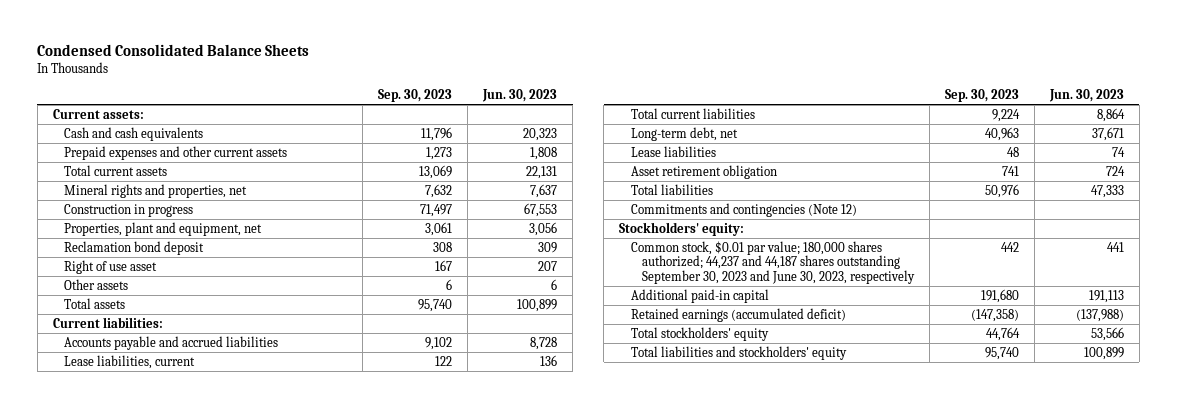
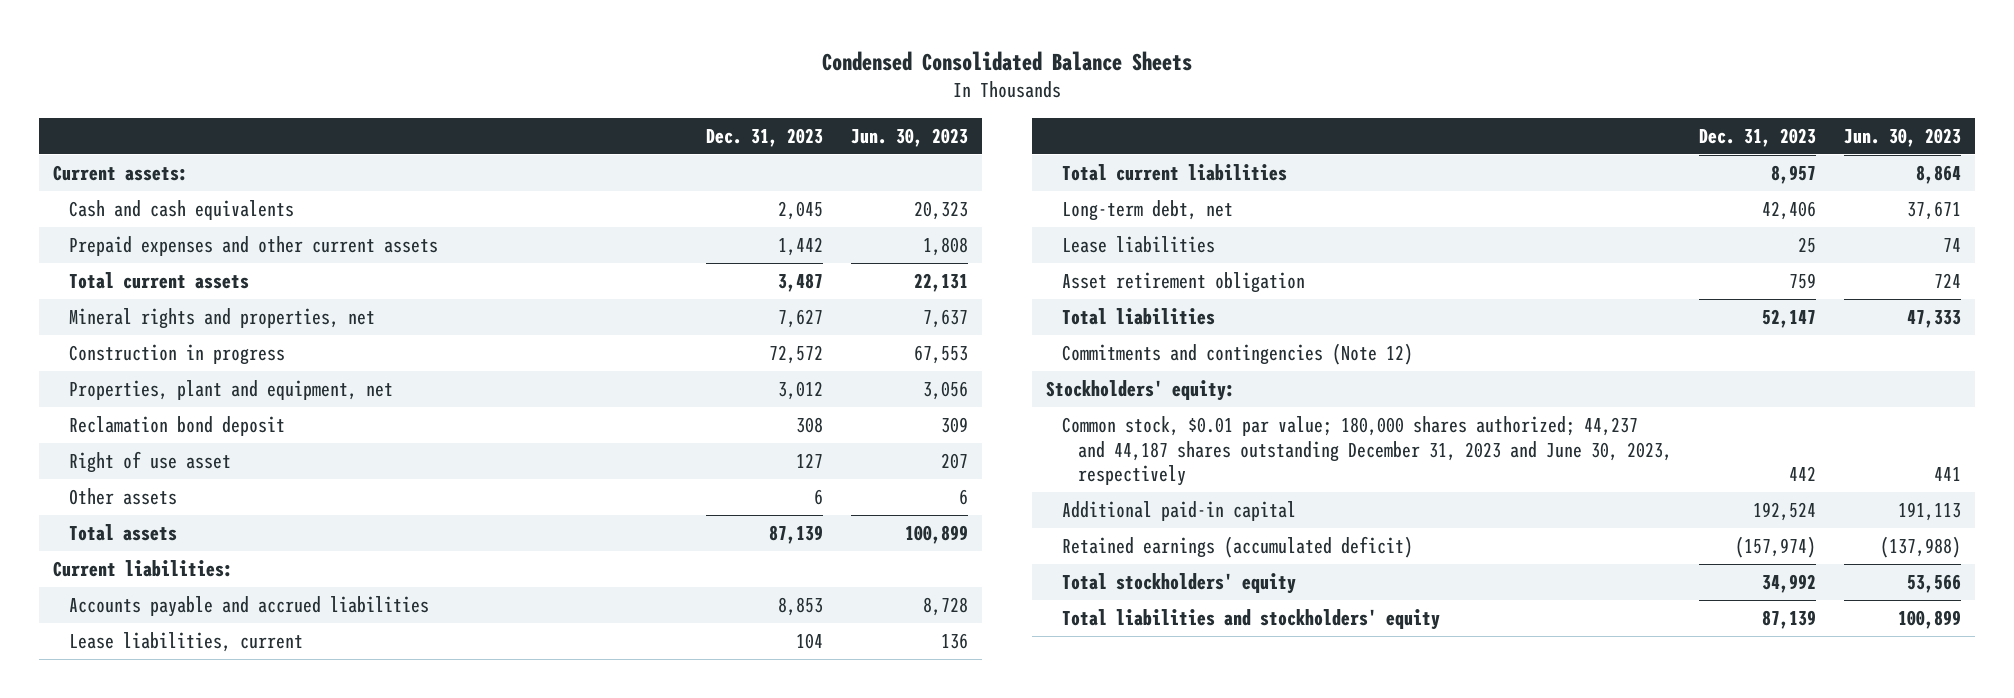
[378,89,453,103] Sep. 30, 2023 -> none
none -> [706,127,824,147] Dec. 31, 2023
[630,240,916,285] Common stock, $0.01 par value; 180,000 shares authorized; 44,237 and 44,187 shares outstanding September 30, 2023 and June 30, 2023, respectively -> [1061,416,1672,487] Common stock, $0.01 par value; 180,000 shares authorized; 44,237 and 44,187 shares outstanding December 31, 2023 and June 30, 2023, respectively

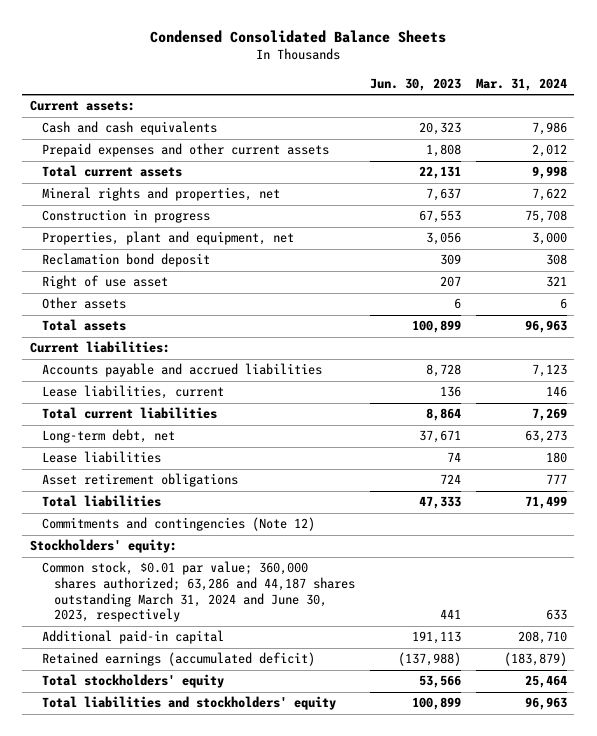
[706,127,824,147] Dec. 31, 2023 -> none
none -> [475,77,567,91] Mar. 31, 2024
[1061,272,1305,294] Asset retirement obligation -> [41,473,238,488] Asset retirement obligations
[1061,416,1672,487] Common stock, $0.01 par value; 180,000 shares authorized; 44,237 and 44,187 shares outstanding December 31, 2023 and June 30, 2023, respectively -> [41,561,355,623] Common stock, $0.01 par value; 360,000 shares authorized; 63,286 and 44,187 shares outstanding March 31, 2024 and June 30, 2023, respectively

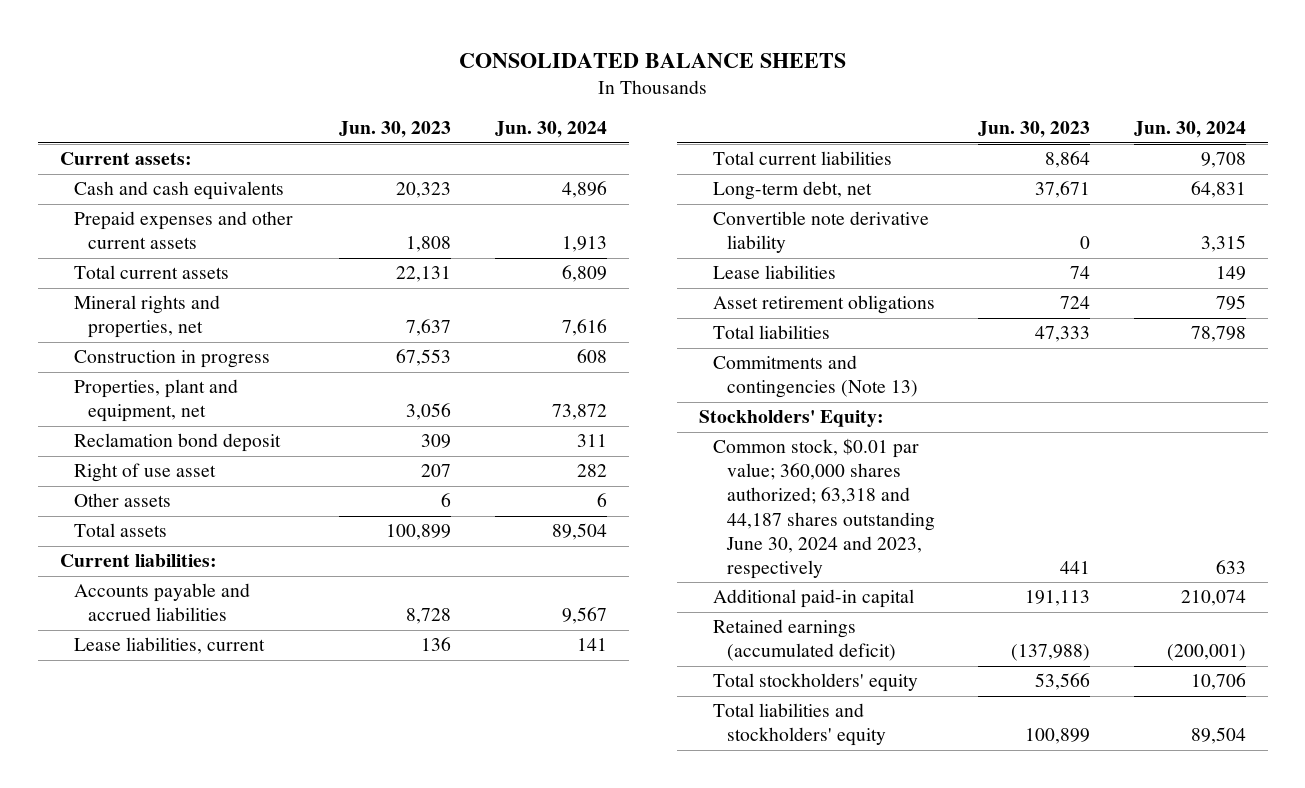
[150,30,447,44] Condensed Consolidated Balance Sheets -> [458,52,846,68] CONSOLIDATED BALANCE SHEETS
[475,77,567,91] Mar. 31, 2024 -> none
none -> [494,121,607,139] Jun. 30, 2024
none -> [712,211,929,254] Convertible note derivative liability
[41,517,315,532] Commitments and contingencies (Note 12) -> [712,355,918,399] Commitments and contingencies (Note 13)
[29,539,177,554] Stockholders' equity: -> [698,410,884,428] Stockholders' Equity:
[41,561,355,623] Common stock, $0.01 par value; 360,000 shares authorized; 63,286 and 44,187 shares outstanding March 31, 2024 and June 30, 2023, respectively -> [712,438,935,579] Common stock, $0.01 par value; 360,000 shares authorized; 63,318 and 44,187 shares outstanding June 30, 2024 and 2023, respectively

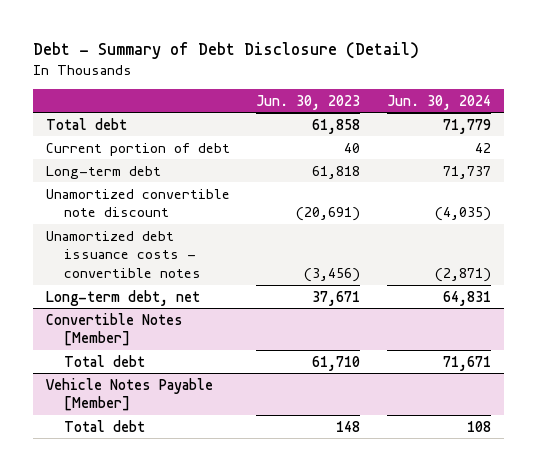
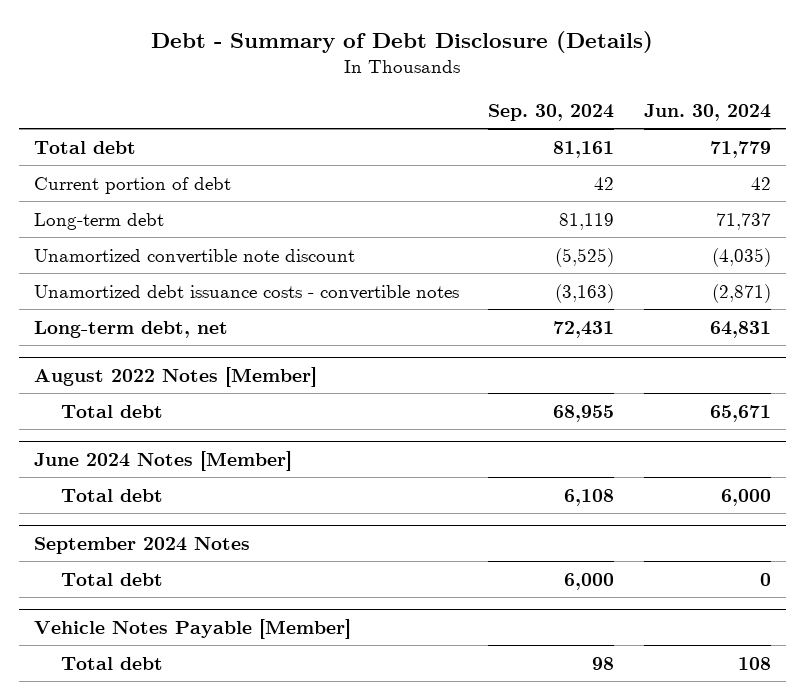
[32,42,419,60] Debt - Summary of Debt Disclosure (Detail) -> [151,30,654,53] Debt - Summary of Debt Disclosure (Details)
[256,94,361,110] Jun. 30, 2023 -> none
none -> [488,103,615,121] Sep. 30, 2024
[45,312,183,347] Convertible Notes [Member] -> none
none -> [33,366,317,387] August 2022 Notes [Member]
[443,355,492,371] 71,671 -> [709,404,771,422] 65,671
none -> [33,450,292,471] June 2024 Notes [Member]
none -> [61,488,164,502] Total debt
none -> [33,536,250,554] September 2024 Notes
none -> [61,572,164,586] Total debt

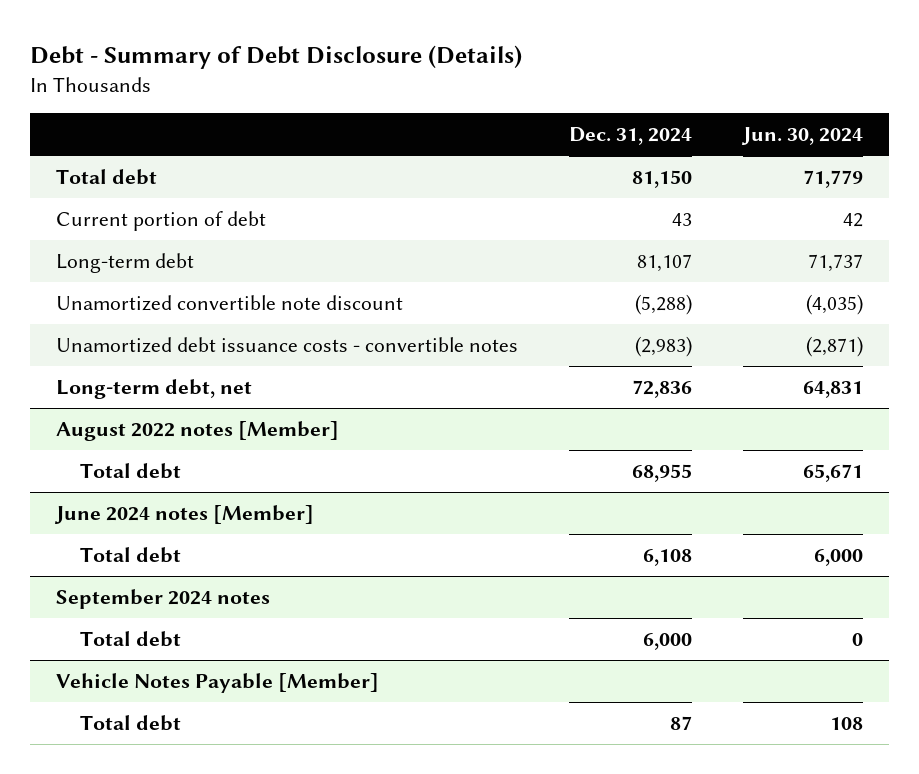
[488,103,615,121] Sep. 30, 2024 -> none
none -> [568,127,692,146] Dec. 31, 2024
[33,366,317,387] August 2022 Notes [Member] -> [55,420,339,441] August 2022 notes [Member]
[33,450,292,471] June 2024 Notes [Member] -> [53,504,314,524] June 2024 notes [Member]
[33,536,250,554] September 2024 Notes -> [55,588,270,609] September 2024 notes

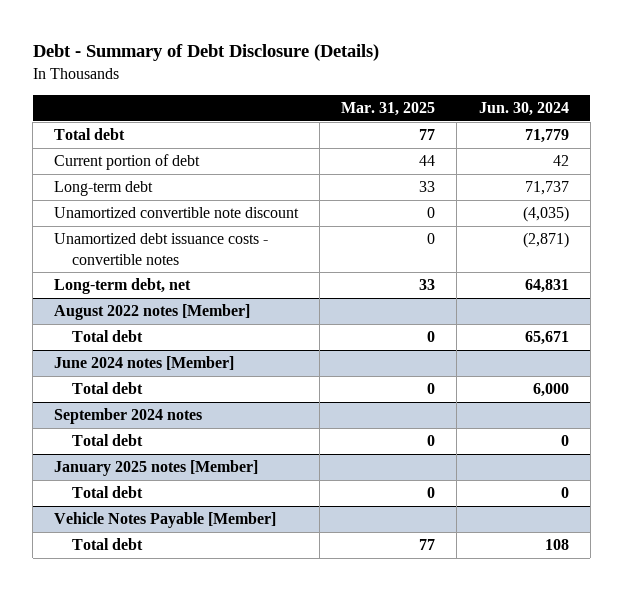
[568,127,692,146] Dec. 31, 2024 -> none
none -> [341,102,436,117] Mar. 31, 2025
none -> [54,459,259,476] January 2025 notes [Member]
none -> [72,485,144,498] Total debt

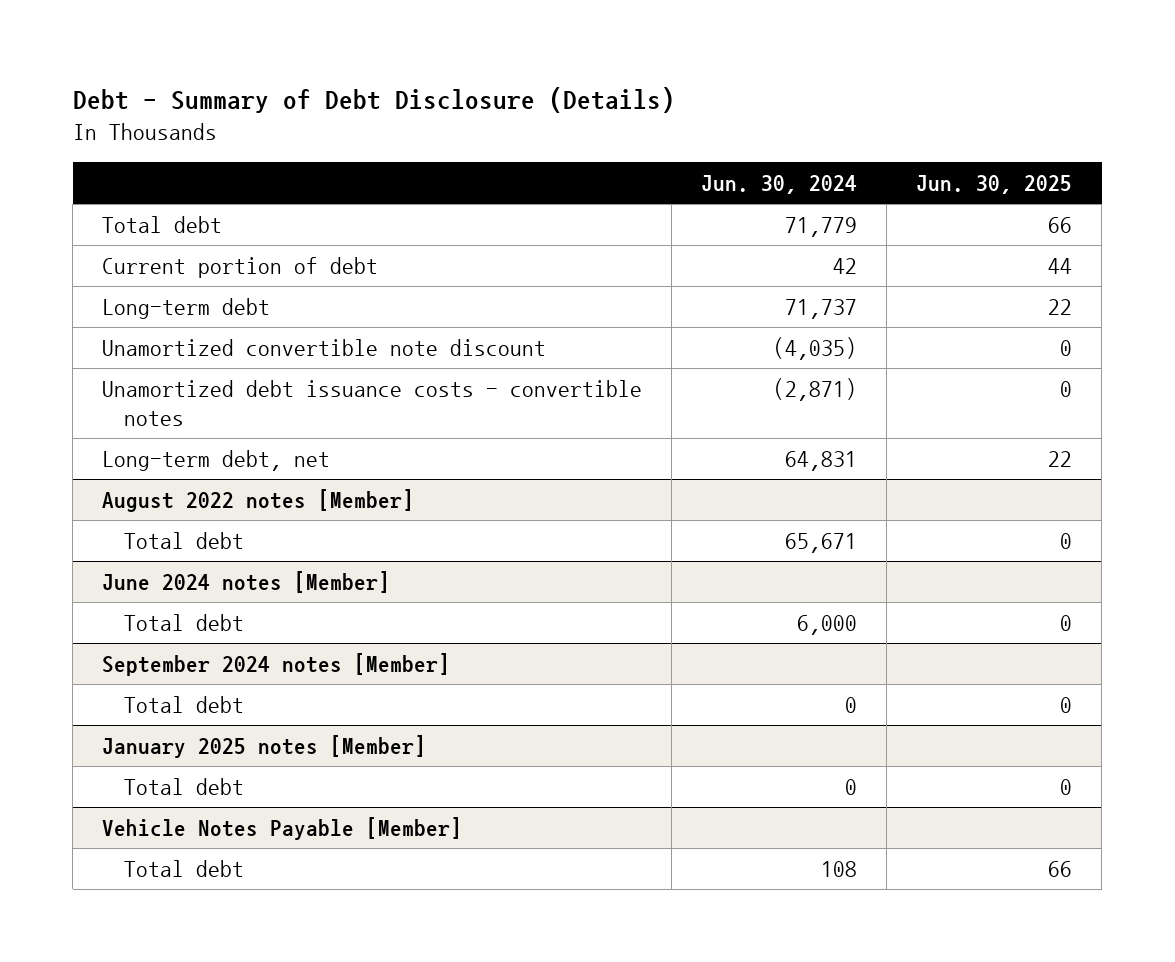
[341,102,436,117] Mar. 31, 2025 -> none
none -> [916,175,1073,195] Jun. 30, 2025
[54,407,203,424] September 2024 notes -> [102,652,451,676] September 2024 notes [Member]

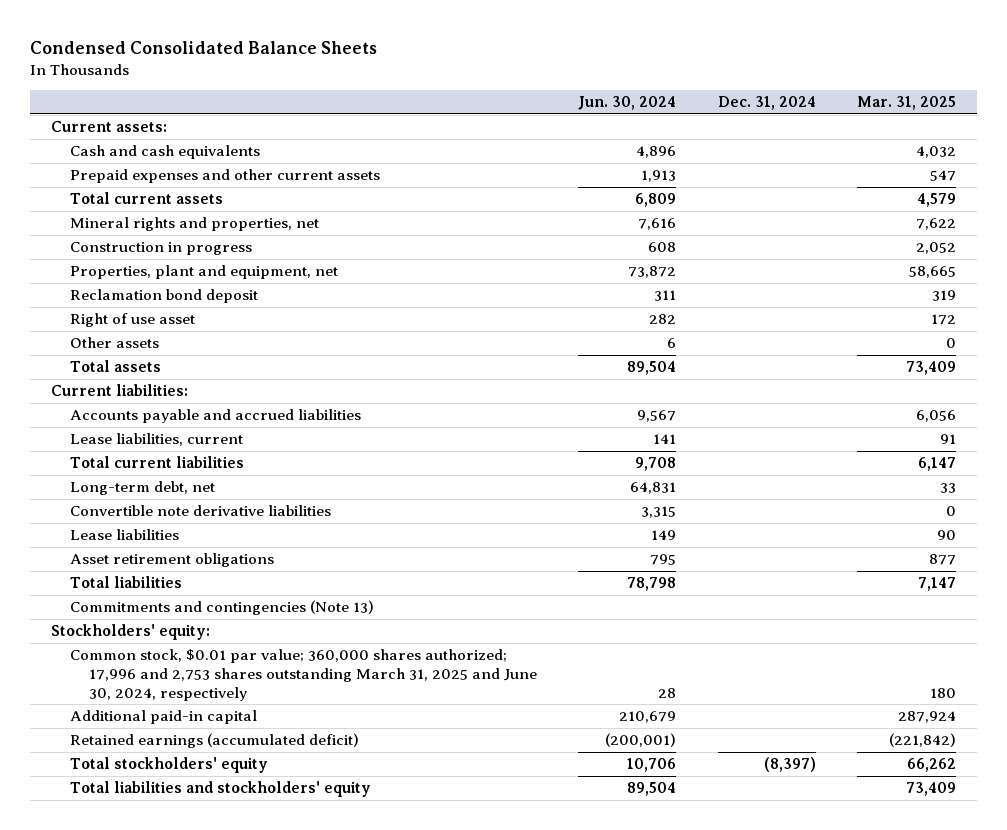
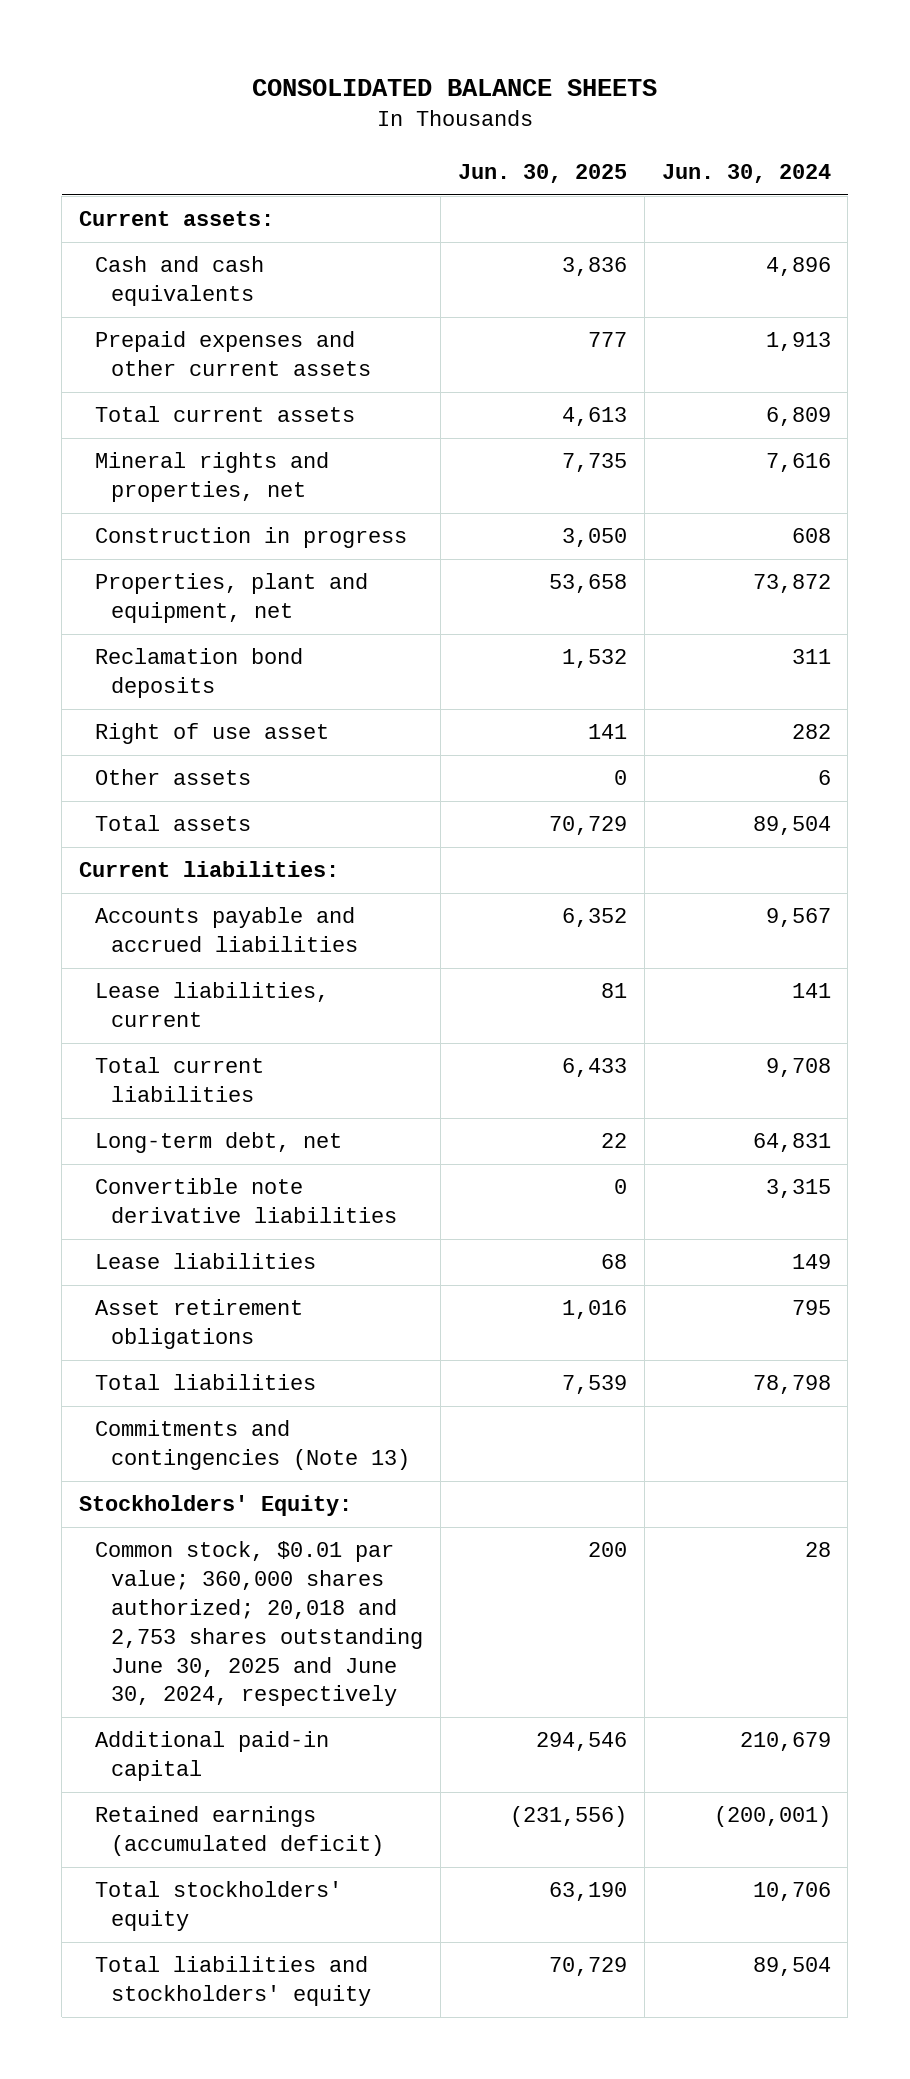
[30,41,378,55] Condensed Consolidated Balance Sheets -> [251,79,657,97] CONSOLIDATED BALANCE SHEETS
[717,96,816,111] Dec. 31, 2024 -> none
[857,96,957,111] Mar. 31, 2025 -> none
none -> [458,163,628,183] Jun. 30, 2025
[69,289,258,304] Reclamation bond deposit -> [95,648,304,699] Reclamation bond deposits
[50,624,210,641] Stockholders' equity: -> [79,1495,353,1517] Stockholders' Equity:
[69,649,537,701] Common stock, $0.01 par value; 360,000 shares authorized; 17,996 and 2,753 shares outstanding March 31, 2025 and June 30, 2024, respectively -> [95,1541,424,1707] Common stock, $0.01 par value; 360,000 shares authorized; 20,018 and 2,753 shares outstanding June 30, 2025 and June 30, 2024, respectively

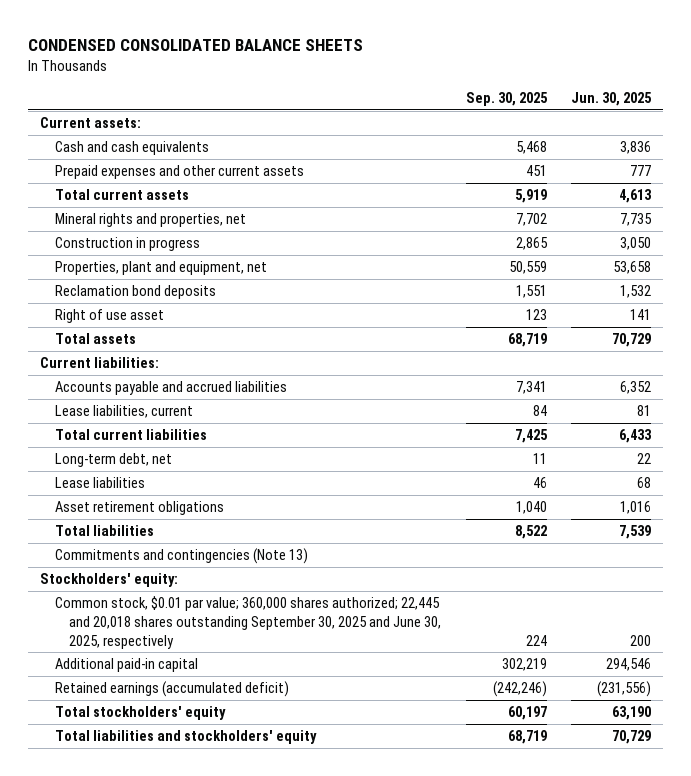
[251,79,657,97] CONSOLIDATED BALANCE SHEETS -> [28,38,364,51] CONDENSED CONSOLIDATED BALANCE SHEETS
[661,163,831,183] Jun. 30, 2024 -> none
none -> [465,91,548,106] Sep. 30, 2025
[95,769,252,786] Other assets -> none
[95,1178,398,1224] Convertible note derivative liabilities -> none
[79,1495,353,1517] Stockholders' Equity: -> [40,573,179,588] Stockholders' equity:
[95,1541,424,1707] Common stock, $0.01 par value; 360,000 shares authorized; 20,018 and 2,753 shares outstanding June 30, 2025 and June 30, 2024, respectively -> [54,596,442,649] Common stock, $0.01 par value; 360,000 shares authorized; 22,445 and 20,018 shares outstanding September 30, 2025 and June 30, 2025, respectively

